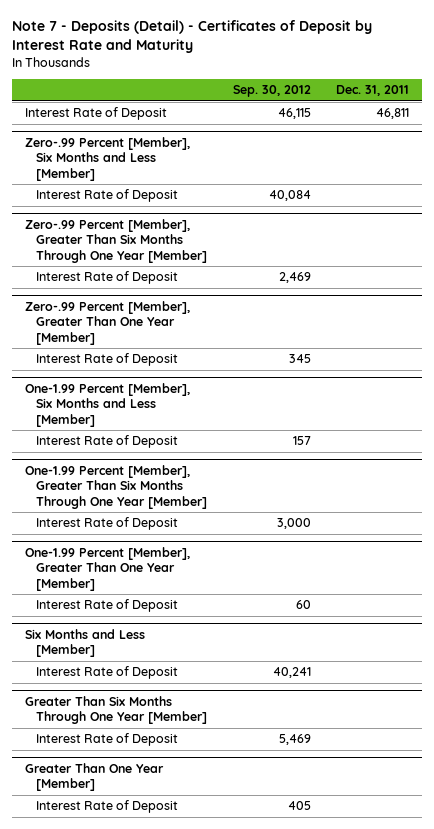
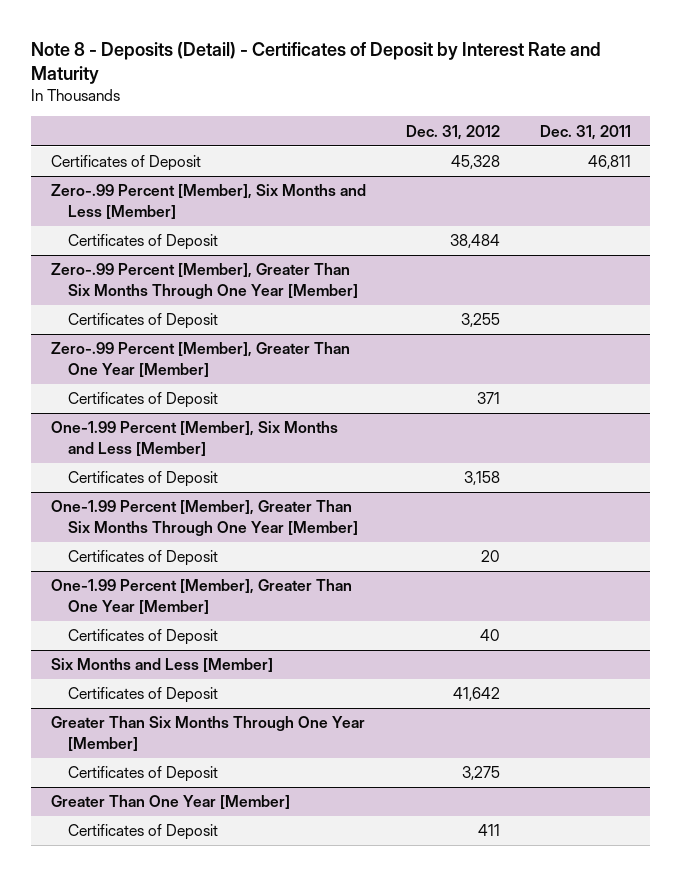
[12,20,373,54] Note 7 - Deposits (Detail) - Certificates of Deposit by Interest Rate and Maturity -> [31,41,602,84] Note 8 - Deposits (Detail) - Certificates of Deposit by Interest Rate and Maturity
[232,85,311,98] Sep. 30, 2012 -> none
none -> [405,124,500,140] Dec. 31, 2012
[25,107,168,121] Interest Rate of Deposit -> [51,155,202,172] Certificates of Deposit
[36,189,179,203] Interest Rate of Deposit -> [67,234,218,251] Certificates of Deposit
[36,271,179,285] Interest Rate of Deposit -> [67,313,218,330] Certificates of Deposit
[36,353,179,367] Interest Rate of Deposit -> [67,392,218,409] Certificates of Deposit
[36,435,179,449] Interest Rate of Deposit -> [67,471,218,488] Certificates of Deposit
[36,517,179,531] Interest Rate of Deposit -> [67,550,218,567] Certificates of Deposit
[36,599,179,613] Interest Rate of Deposit -> [67,629,218,646] Certificates of Deposit
[36,666,179,680] Interest Rate of Deposit -> [67,687,218,704] Certificates of Deposit
[36,733,179,747] Interest Rate of Deposit -> [67,766,218,783] Certificates of Deposit
[36,800,179,814] Interest Rate of Deposit -> [67,824,218,841] Certificates of Deposit

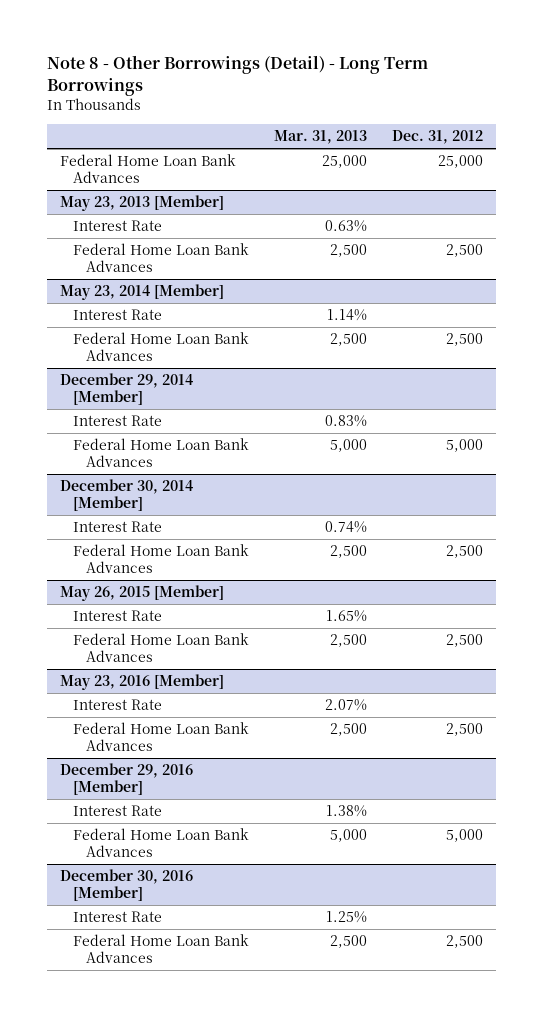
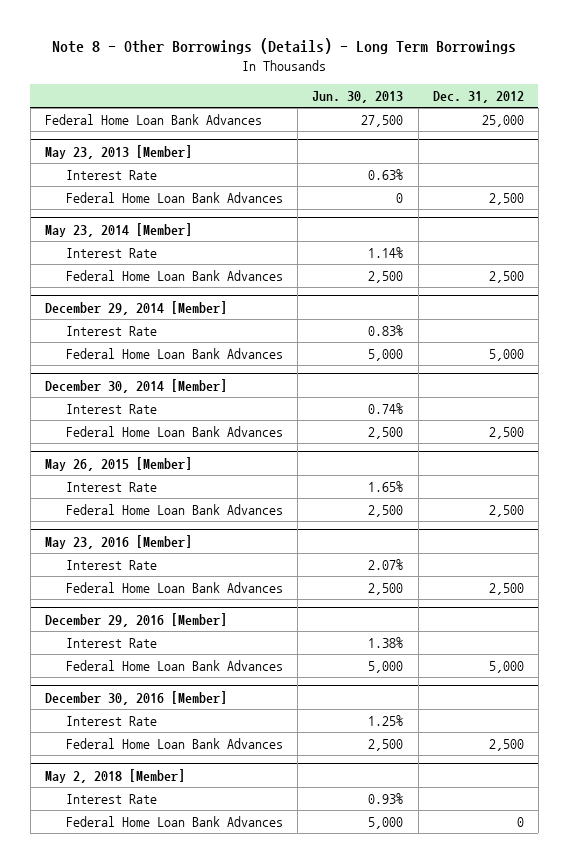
[47,55,429,96] Note 8 - Other Borrowings (Detail) - Long Term Borrowings -> [52,38,517,55] Note 8 - Other Borrowings (Details) - Long Term Borrowings
[274,130,368,145] Mar. 31, 2013 -> none
none -> [312,90,404,103] Jun. 30, 2013
none -> [44,768,185,783] May 2, 2018 [Member]
none -> [66,793,158,804] Interest Rate
none -> [66,815,284,827] Federal Home Loan Bank Advances

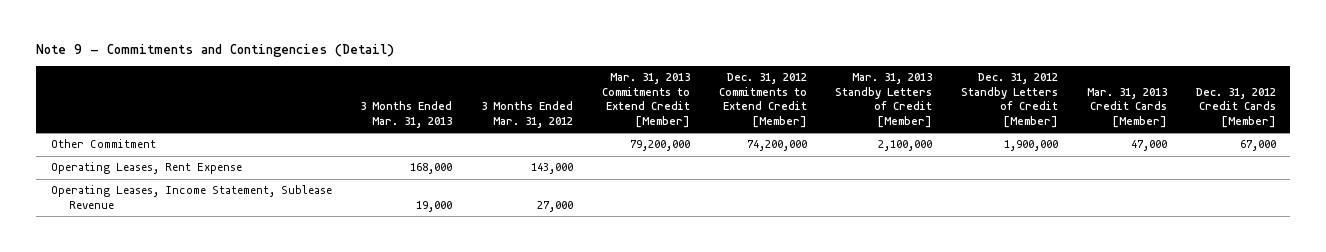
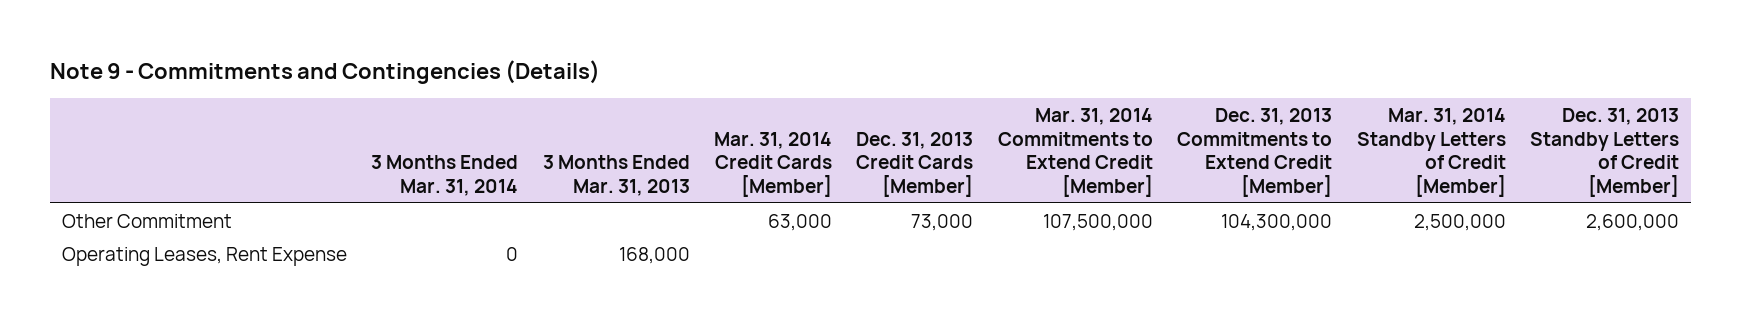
[36,44,395,58] Note 9 - Commitments and Contingencies (Detail) -> [49,60,600,85] Note 9 - Commitments and Contingencies (Details)
[481,101,574,129] 3 Months Ended Mar. 31, 2012 -> none
[601,73,690,129] Mar. 31, 2013 Commitments to Extend Credit [Member] -> none
[718,73,807,129] Dec. 31, 2012 Commitments to Extend Credit [Member] -> none
[835,73,933,129] Mar. 31, 2013 Standby Letters of Credit [Member] -> none
[961,73,1059,129] Dec. 31, 2012 Standby Letters of Credit [Member] -> none
[1086,87,1167,129] Mar. 31, 2013 Credit Cards [Member] -> none
[1195,87,1276,129] Dec. 31, 2012 Credit Cards [Member] -> none
none -> [371,155,519,197] 3 Months Ended Mar. 31, 2014
none -> [714,131,833,198] Mar. 31, 2014 Credit Cards [Member]
none -> [856,131,974,198] Dec. 31, 2013 Credit Cards [Member]
none -> [997,107,1153,198] Mar. 31, 2014 Commitments to Extend Credit [Member]
none -> [1177,107,1333,198] Dec. 31, 2013 Commitments to Extend Credit [Member]
none -> [1356,107,1506,198] Mar. 31, 2014 Standby Letters of Credit [Member]
none -> [1530,107,1680,198] Dec. 31, 2013 Standby Letters of Credit [Member]
[50,185,332,209] Operating Leases, Income Statement, Sublease Revenue -> none

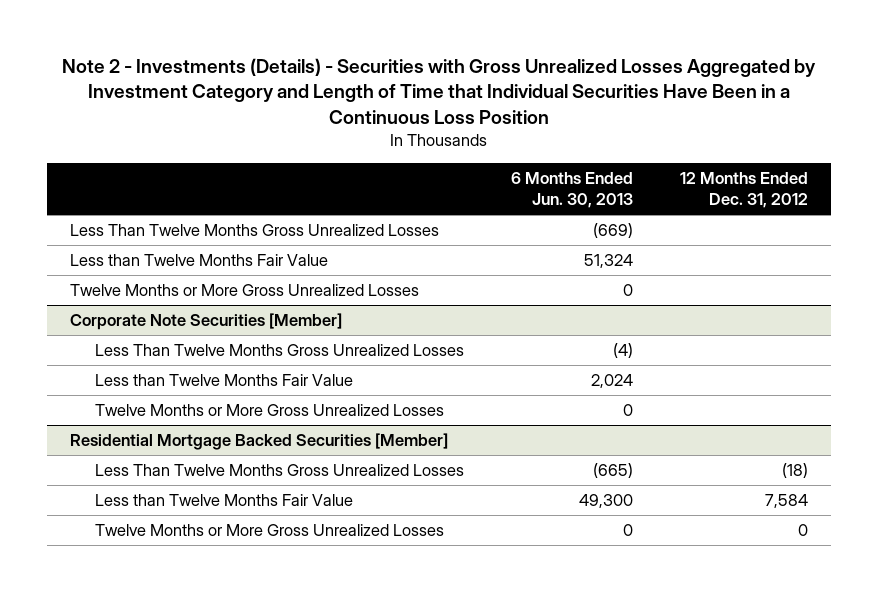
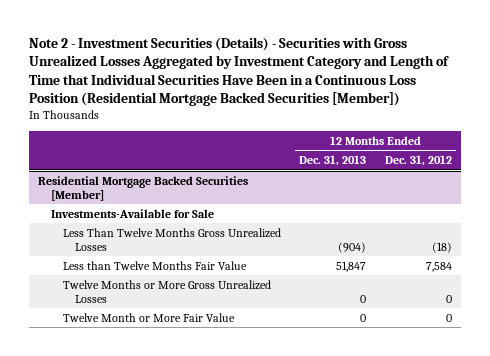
[62,57,817,125] Note 2 - Investments (Details) - Securities with Gross Unrealized Losses Aggregated by Investment Category and Length of Time that Individual Securities Have Been in a Continuous Loss Position -> [29,36,450,107] Note 2 - Investment Securities (Details) - Securities with Gross Unrealized Losses Aggregated by Investment Category and Length of Time that Individual Securities Have Been in a Continuous Loss Position (Residential Mortgage Backed Securities [Member])
[511,172,634,209] 6 Months Ended Jun. 30, 2013 -> none
none -> [299,155,367,167] Dec. 31, 2013
[70,224,440,237] Less Than Twelve Months Gross Unrealized Losses -> none
[70,254,329,267] Less than Twelve Months Fair Value -> none
[70,284,420,297] Twelve Months or More Gross Unrealized Losses -> none
[70,313,343,331] Corporate Note Securities [Member] -> none
[95,344,465,357] Less Than Twelve Months Gross Unrealized Losses -> none
[95,374,354,387] Less than Twelve Months Fair Value -> none
[95,404,445,417] Twelve Months or More Gross Unrealized Losses -> none
none -> [50,208,214,218] Investments-Available for Sale
none -> [62,312,235,322] Twelve Month or More Fair Value

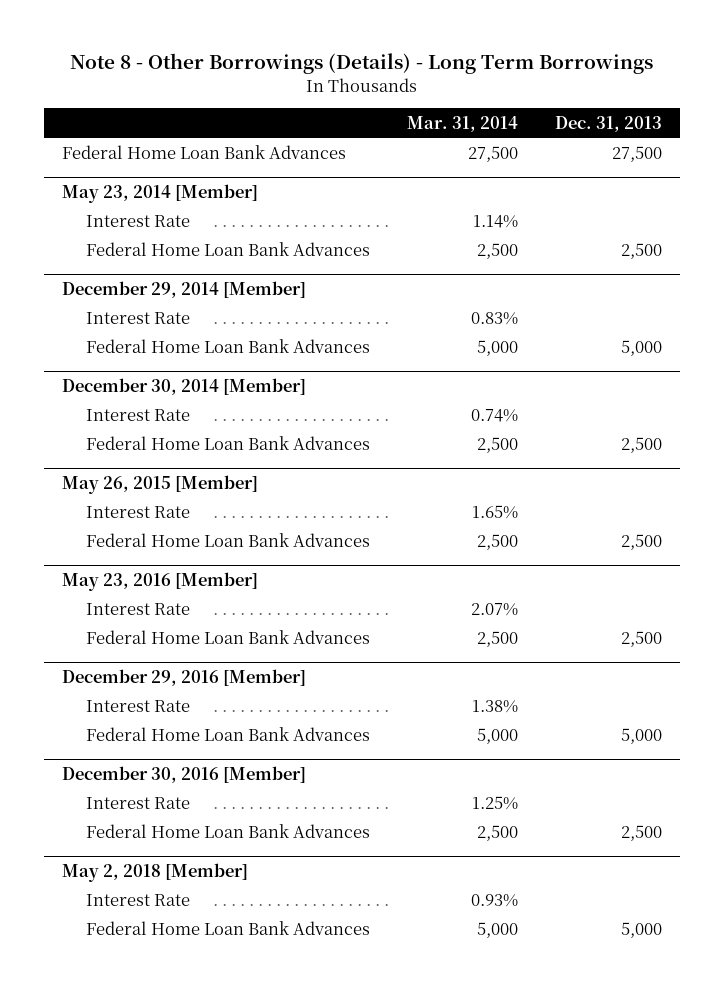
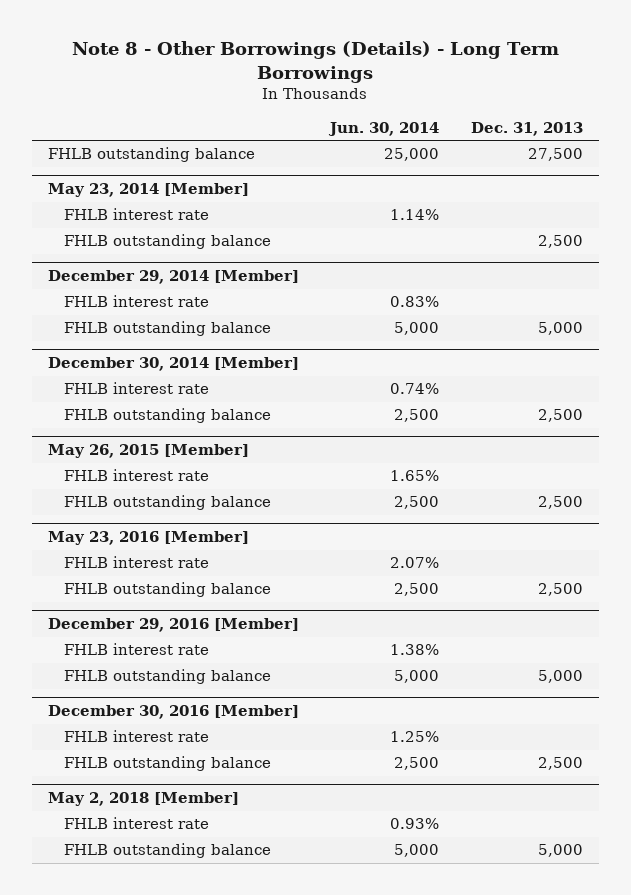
[406,115,518,132] Mar. 31, 2014 -> none
none -> [328,122,440,137] Jun. 30, 2014
[62,144,347,159] Federal Home Loan Bank Advances -> [47,147,255,163] FHLB outstanding balance
[86,214,191,227] Interest Rate -> [63,208,209,221] FHLB interest rate
[86,241,371,256] Federal Home Loan Bank Advances -> [63,234,271,250] FHLB outstanding balance
[86,311,191,324] Interest Rate -> [63,295,209,308] FHLB interest rate
[86,338,371,353] Federal Home Loan Bank Advances -> [63,321,271,337] FHLB outstanding balance
[86,408,191,421] Interest Rate -> [63,382,209,395] FHLB interest rate
[86,435,371,450] Federal Home Loan Bank Advances -> [63,408,271,424] FHLB outstanding balance
[86,505,191,518] Interest Rate -> [63,469,209,482] FHLB interest rate
[86,532,371,547] Federal Home Loan Bank Advances -> [63,495,271,511] FHLB outstanding balance
[86,602,191,615] Interest Rate -> [63,556,209,569] FHLB interest rate
[86,629,371,644] Federal Home Loan Bank Advances -> [63,582,271,598] FHLB outstanding balance
[86,699,191,712] Interest Rate -> [63,643,209,656] FHLB interest rate
[86,726,371,741] Federal Home Loan Bank Advances -> [63,669,271,685] FHLB outstanding balance
[86,796,191,809] Interest Rate -> [63,730,209,743] FHLB interest rate
[86,823,371,838] Federal Home Loan Bank Advances -> [63,756,271,772] FHLB outstanding balance
[86,893,191,906] Interest Rate -> [63,817,209,830] FHLB interest rate
[86,920,371,935] Federal Home Loan Bank Advances -> [63,843,271,859] FHLB outstanding balance

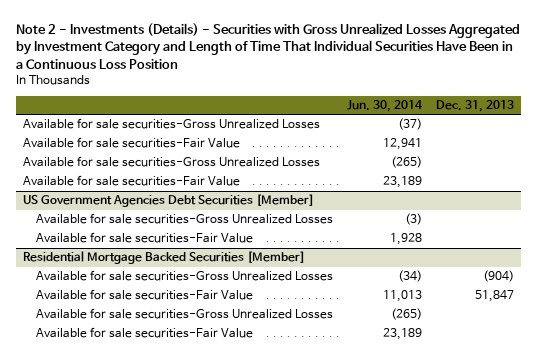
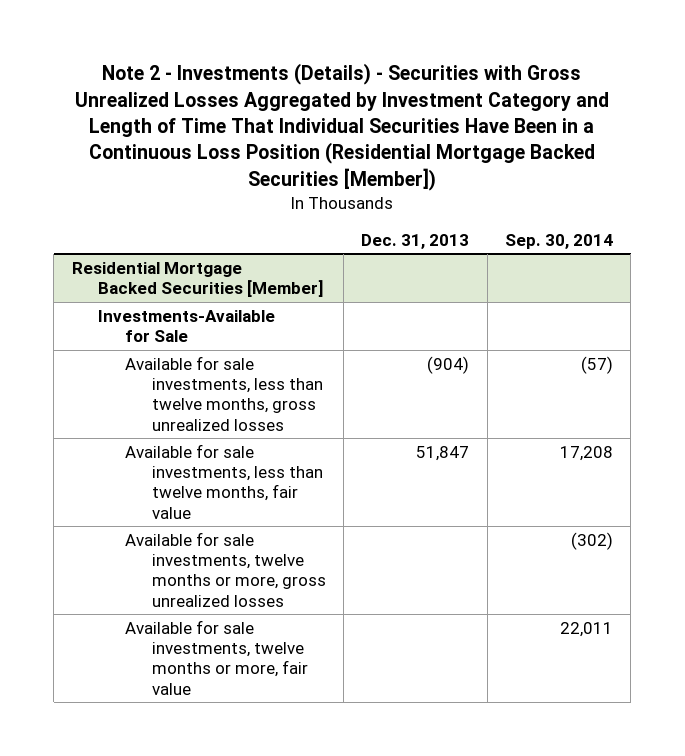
[16,22,521,69] Note 2 - Investments (Details) - Securities with Gross Unrealized Losses Aggregated by Investment Category and Length of Time That Individual Securities Have Been in a Continuous Loss Position -> [75,63,610,191] Note 2 - Investments (Details) - Securities with Gross Unrealized Losses Aggregated by Investment Category and Length of Time That Individual Securities Have Been in a Continuous Loss Position (Residential Mortgage Backed Securities [Member])
[347,100,424,113] Jun. 30, 2014 -> none
none -> [504,233,613,249] Sep. 30, 2014
[23,118,321,130] Available for sale securities-Gross Unrealized Losses -> none
[23,137,241,149] Available for sale securities-Fair Value -> none
[23,156,321,168] Available for sale securities-Gross Unrealized Losses -> none
[23,175,241,187] Available for sale securities-Fair Value -> none
[23,194,315,208] US Government Agencies Debt Securities [Member] -> none
[36,213,334,225] Available for sale securities-Gross Unrealized Losses -> none
[36,232,254,244] Available for sale securities-Fair Value -> none
none -> [98,309,276,343] Investments-Available for Sale
[36,270,334,282] Available for sale securities-Gross Unrealized Losses -> [125,355,323,431] Available for sale investments, less than twelve months, gross unrealized losses
[36,289,254,301] Available for sale securities-Fair Value -> [125,443,323,519] Available for sale investments, less than twelve months, fair value
[36,308,334,320] Available for sale securities-Gross Unrealized Losses -> [125,531,326,607] Available for sale investments, twelve months or more, gross unrealized losses
[36,327,254,339] Available for sale securities-Fair Value -> [125,619,308,695] Available for sale investments, twelve months or more, fair value

